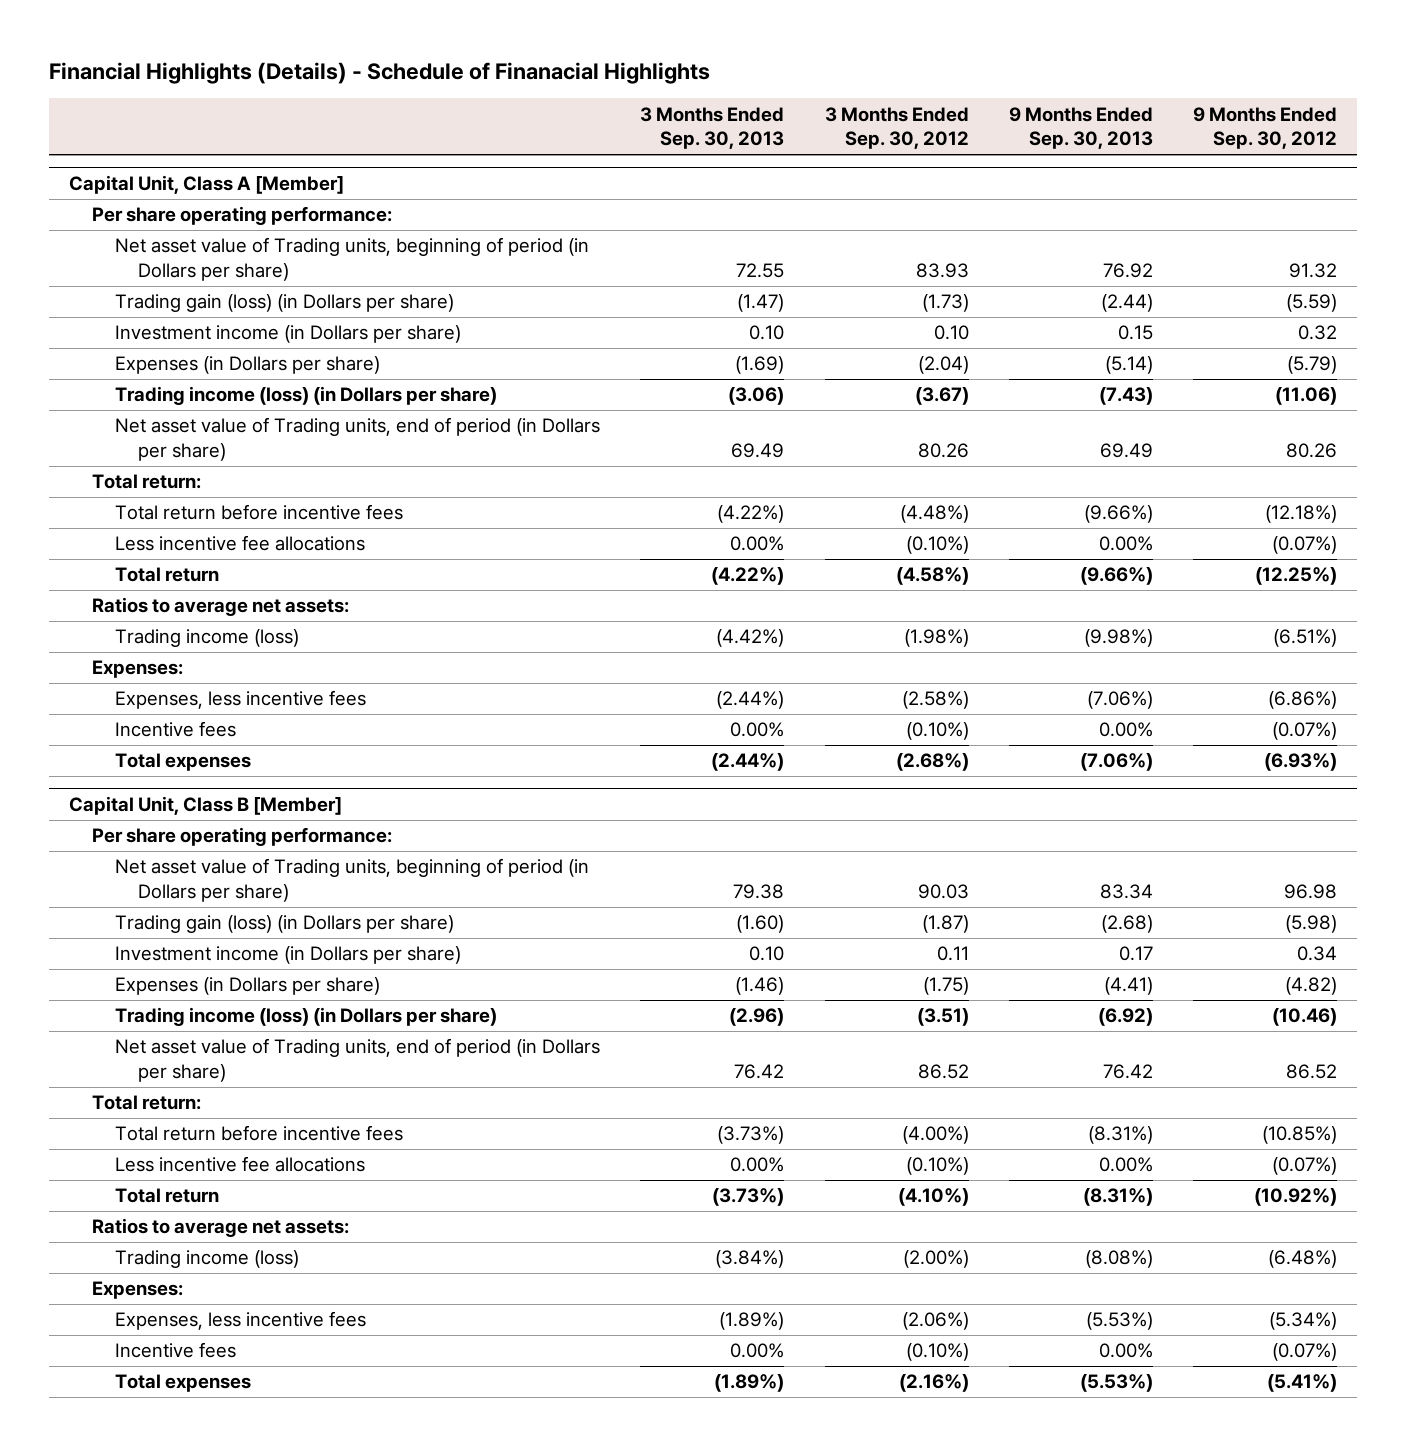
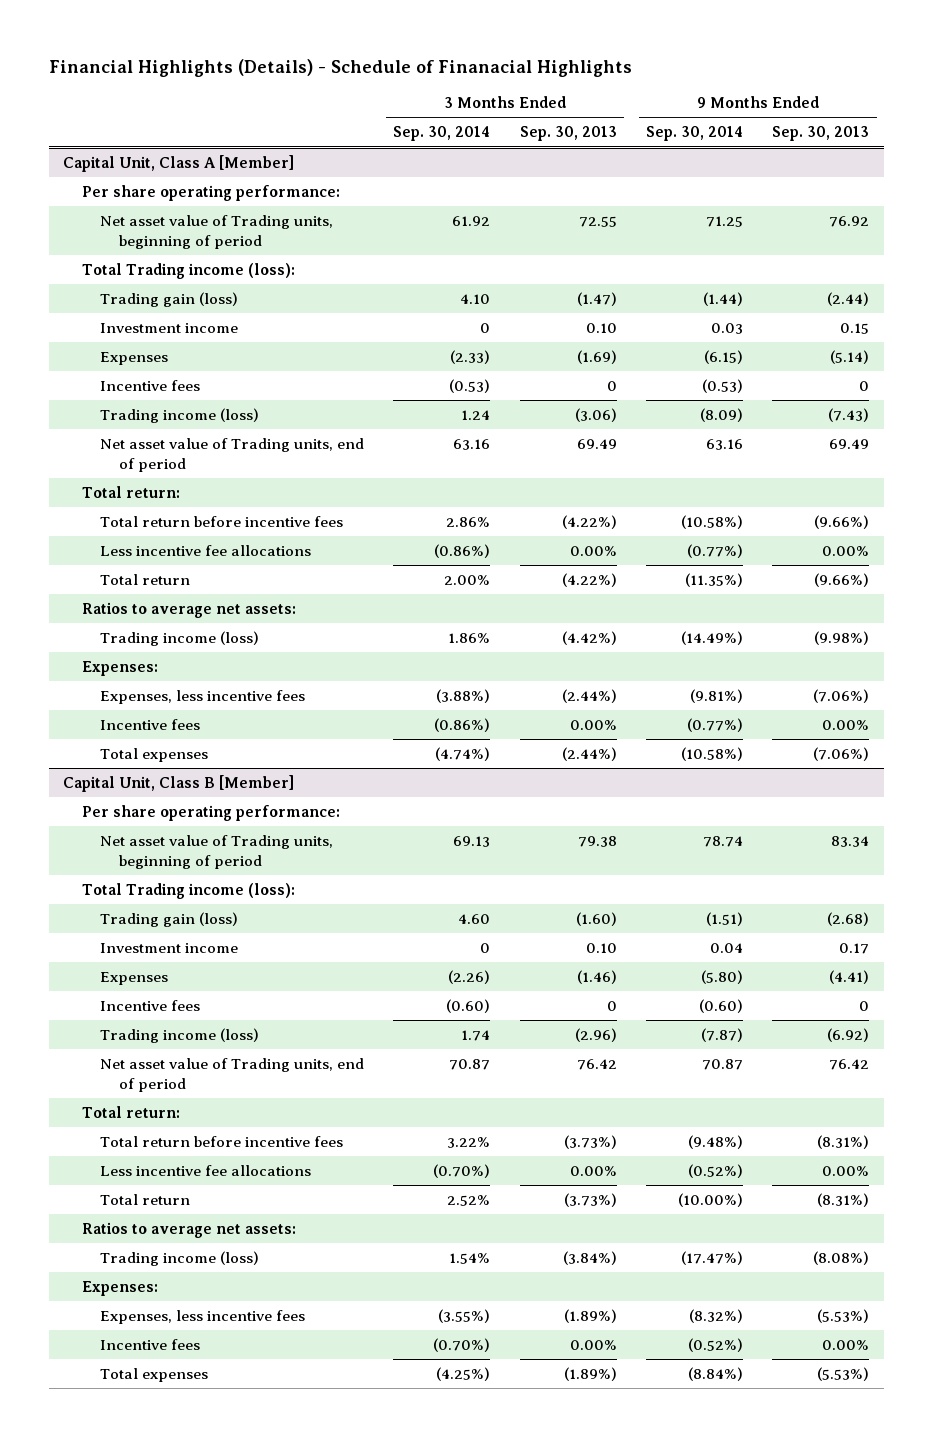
[824,106,969,150] 3 Months Ended Sep. 30, 2012 -> none
[1193,106,1338,150] 9 Months Ended Sep. 30, 2012 -> none
none -> [393,126,491,142] Sep. 30, 2014
none -> [645,126,743,142] Sep. 30, 2014
[115,237,590,282] Net asset value of Trading units, beginning of period (in Dollars per share) -> [100,214,334,249] Net asset value of Trading units, beginning of period
none -> [81,262,295,279] Total Trading income (loss):
[115,294,455,313] Trading gain (loss) (in Dollars per share) -> [100,291,239,307] Trading gain (loss)
[115,325,462,344] Investment income (in Dollars per share) -> [100,322,239,333] Investment income
[115,356,381,375] Expenses (in Dollars per share) -> [100,351,169,365] Expenses
none -> [100,379,201,391] Incentive fees
[115,386,498,406] Trading income (loss) (in Dollars per share) -> [100,407,260,423] Trading income (loss)
[115,417,601,462] Net asset value of Trading units, end of period (in Dollars per share) -> [100,437,365,472] Net asset value of Trading units, end of period
[115,858,590,903] Net asset value of Trading units, beginning of period (in Dollars per share) -> [100,834,334,869] Net asset value of Trading units, beginning of period
none -> [81,882,295,899] Total Trading income (loss):
[115,915,455,934] Trading gain (loss) (in Dollars per share) -> [100,911,239,927] Trading gain (loss)
[115,946,462,965] Investment income (in Dollars per share) -> [100,942,239,953] Investment income
[115,977,381,996] Expenses (in Dollars per share) -> [100,971,169,985] Expenses
none -> [100,999,201,1011] Incentive fees
[115,1007,498,1027] Trading income (loss) (in Dollars per share) -> [100,1027,260,1043] Trading income (loss)
[115,1038,601,1083] Net asset value of Trading units, end of period (in Dollars per share) -> [100,1057,365,1092] Net asset value of Trading units, end of period

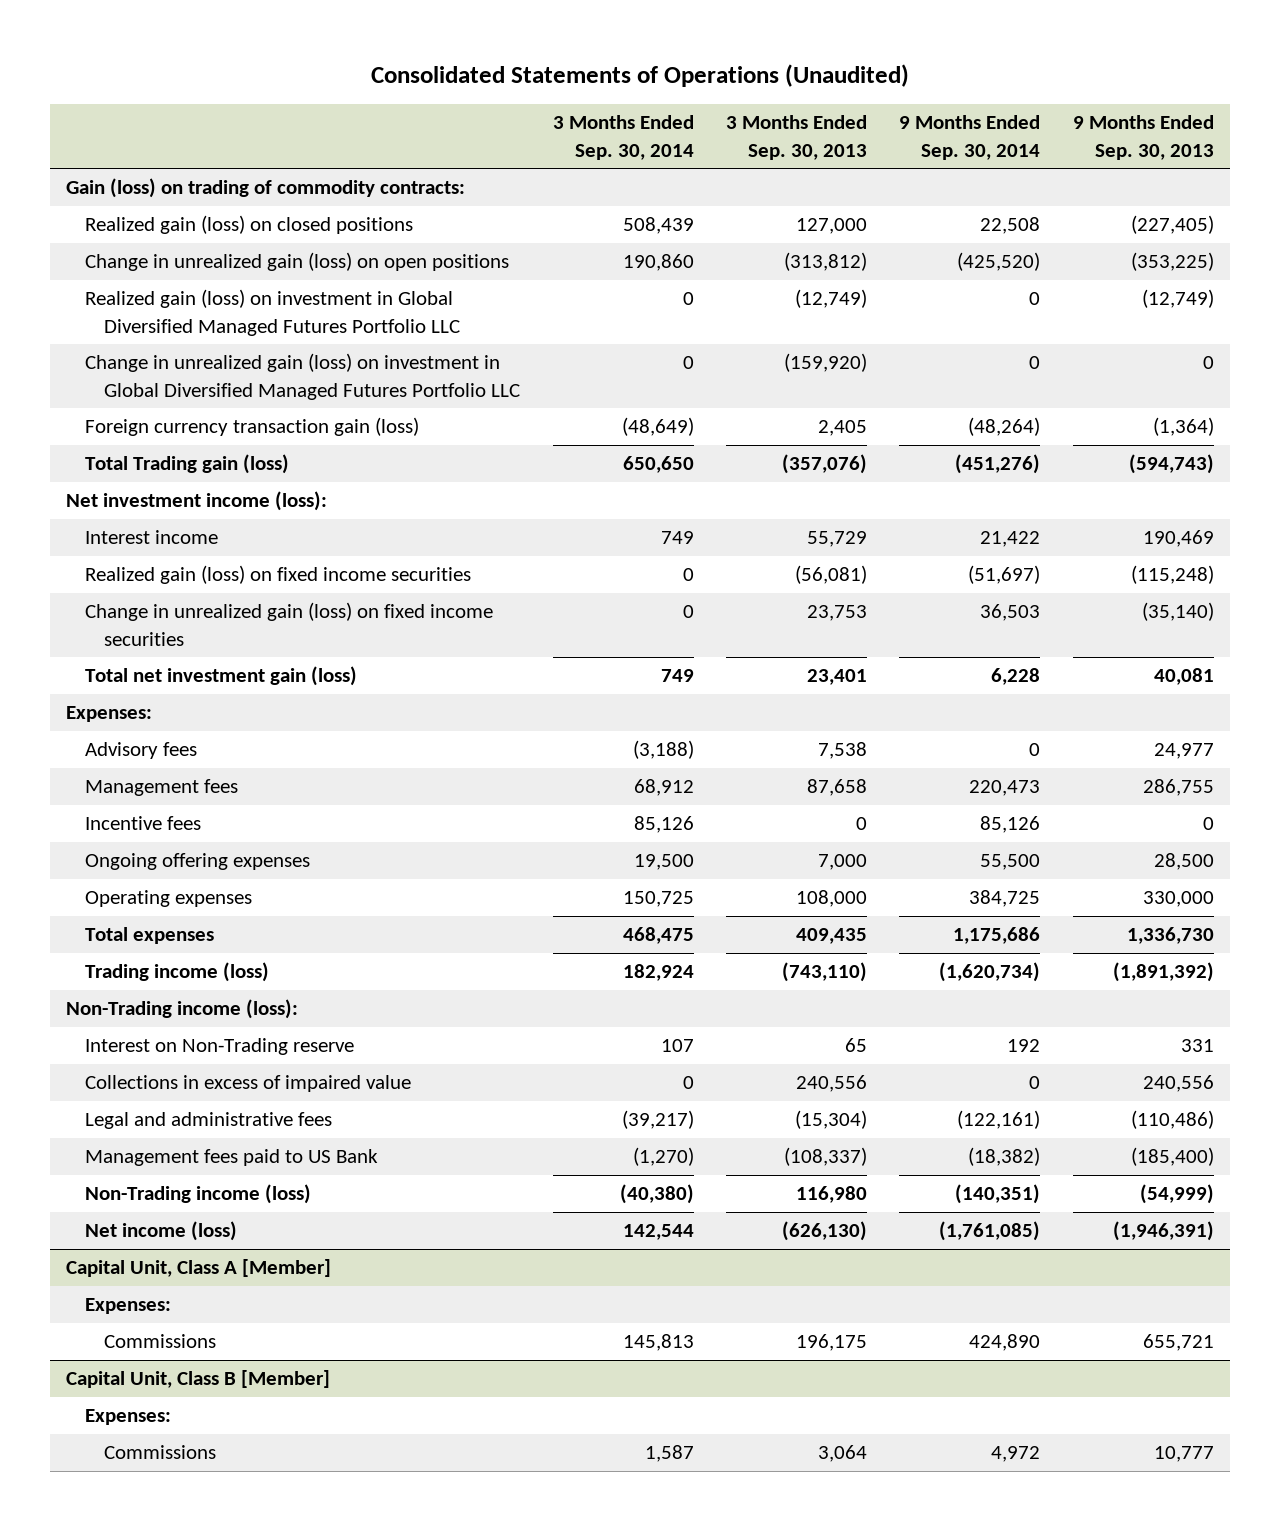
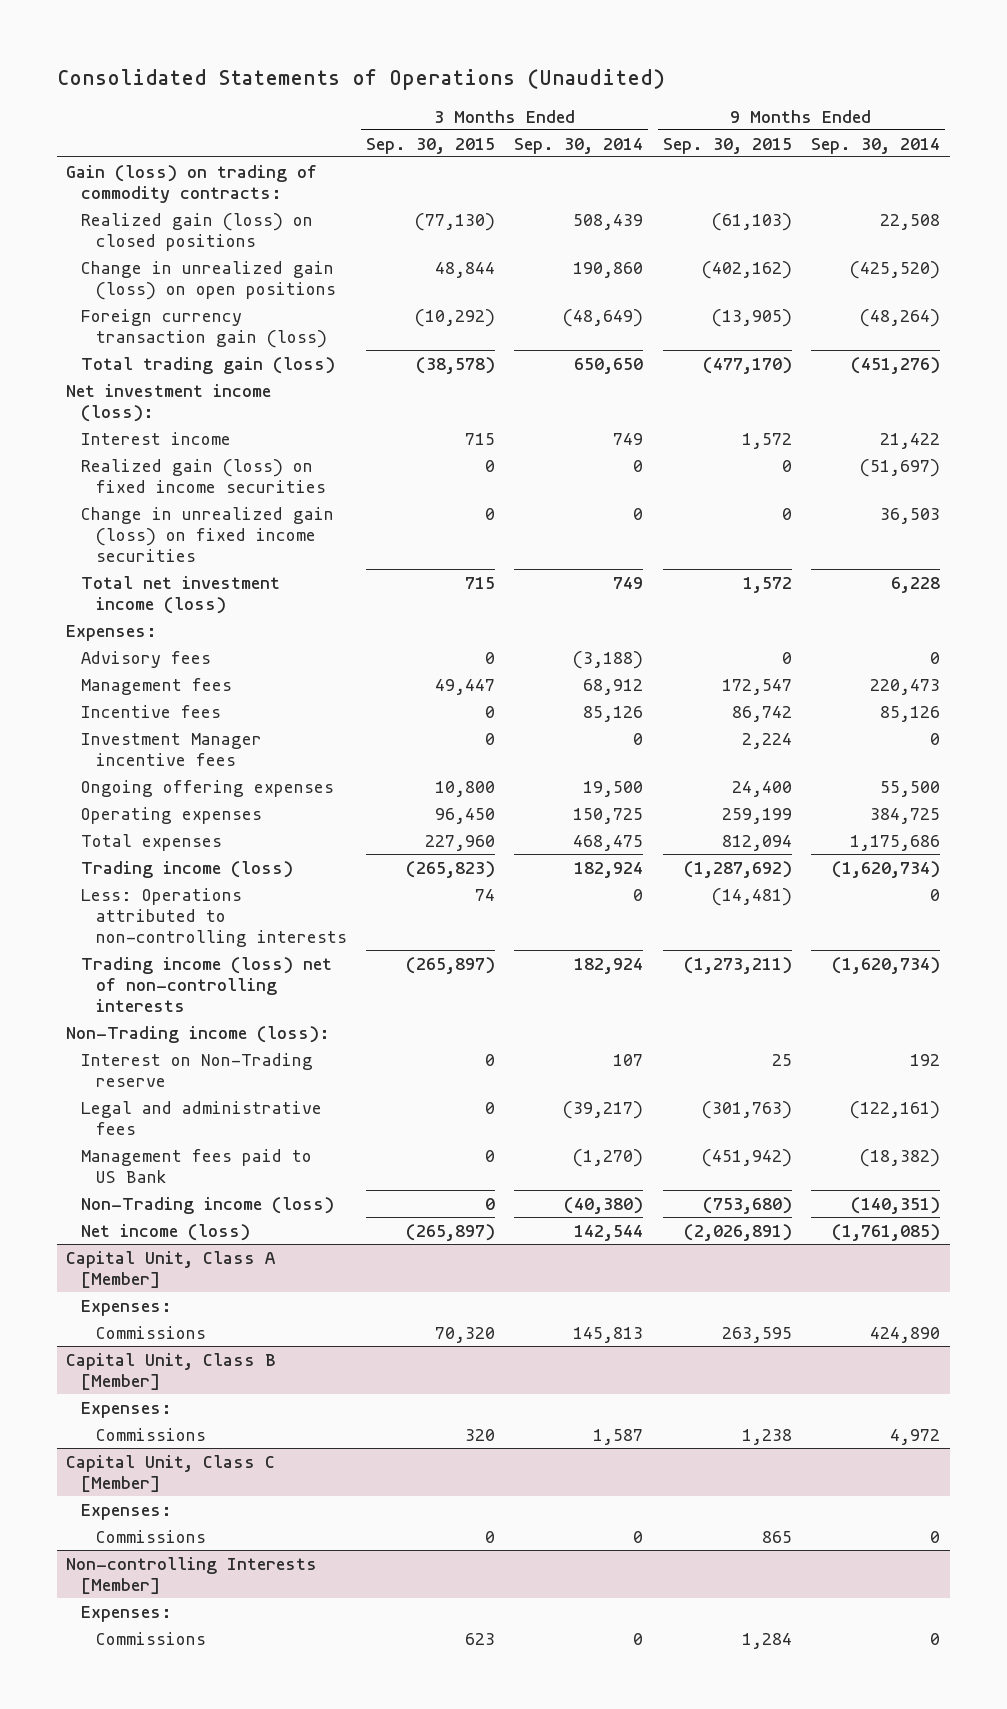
[726,115,868,160] 3 Months Ended Sep. 30, 2013 -> none
[1072,115,1214,160] 9 Months Ended Sep. 30, 2013 -> none
none -> [365,137,495,154] Sep. 30, 2015
none -> [662,137,792,154] Sep. 30, 2015
[85,289,461,336] Realized gain (loss) on investment in Global Diversified Managed Futures Portfolio LLC -> none
[85,353,521,400] Change in unrealized gain (loss) on investment in Global Diversified Managed Futures Portfolio LLC -> none
[85,454,290,475] Total Trading gain (loss) -> [80,356,335,374] Total trading gain (loss)
[85,666,358,687] Total net investment gain (loss) -> [80,575,280,614] Total net investment income (loss)
none -> [80,732,262,766] Investment Manager incentive fees
none -> [80,887,347,947] Less: Operations attributed to non-controlling interests
none -> [80,956,332,1012] Trading income (loss) net of non-controlling interests
[85,1075,412,1093] Collections in excess of impaired value -> none
none -> [66,1454,276,1492] Capital Unit, Class C [Member]
none -> [80,1503,172,1520] Expenses:
none -> [95,1529,206,1543] Commissions
none -> [66,1556,318,1594] Non-controlling Interests [Member]
none -> [80,1605,172,1622] Expenses:
none -> [95,1631,206,1645] Commissions

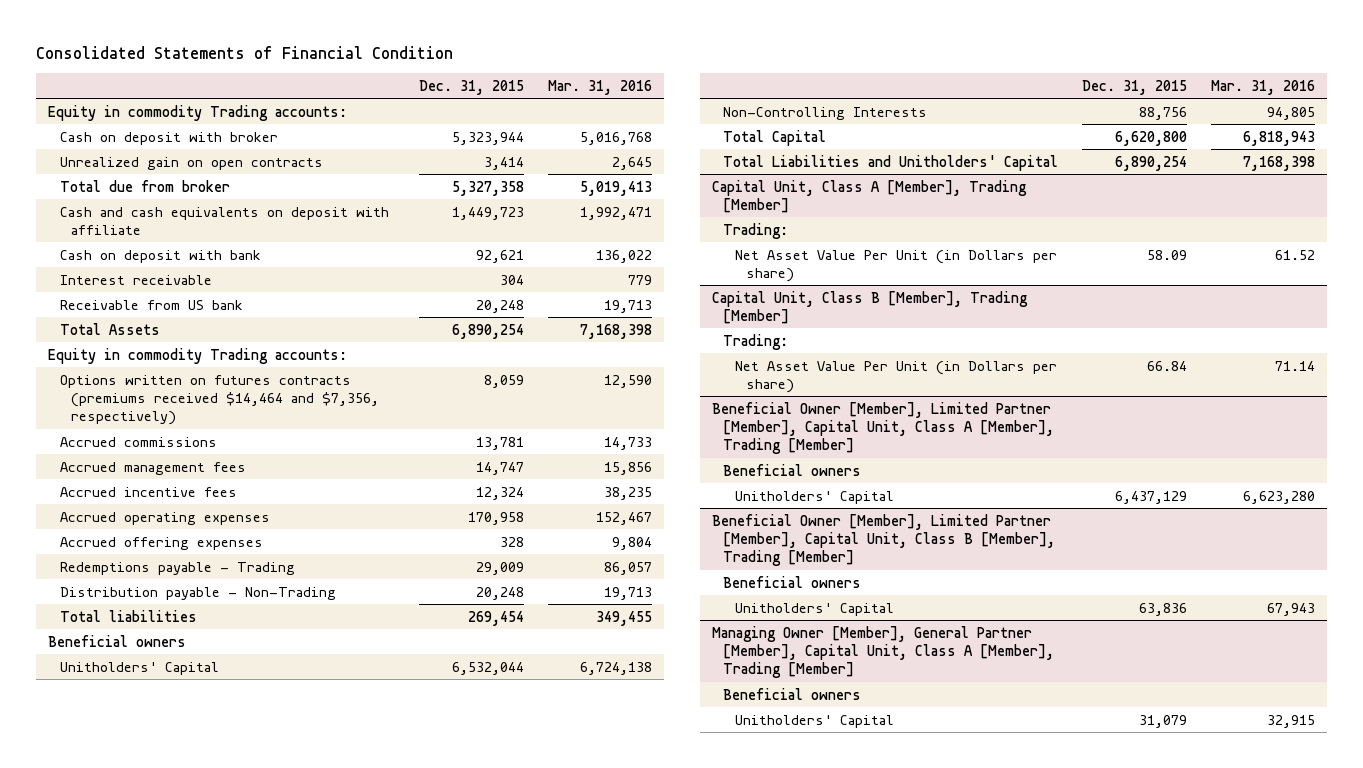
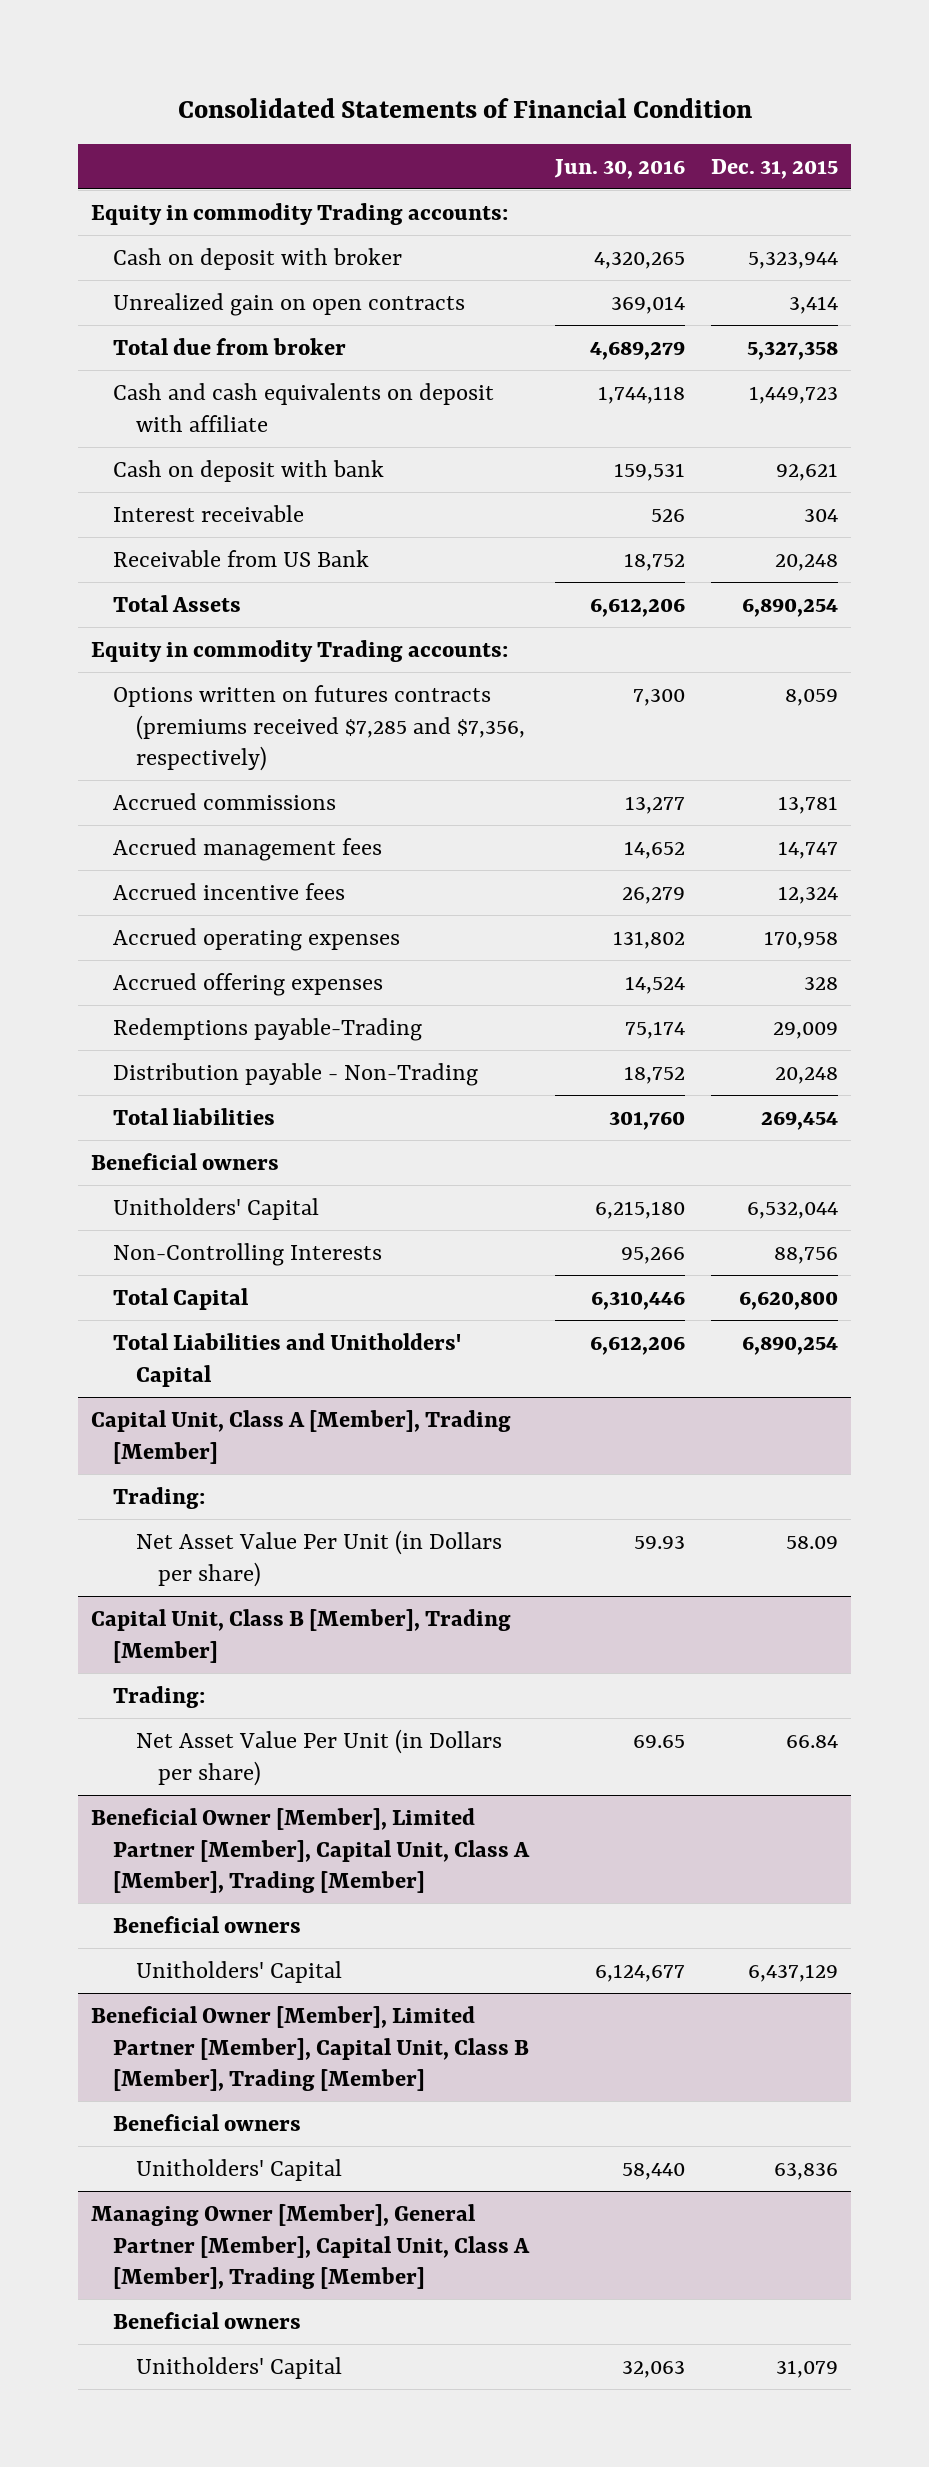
[547,79,652,95] Mar. 31, 2016 -> none
none -> [554,158,686,179] Jun. 30, 2016
[59,299,243,310] Receivable from US bank -> [113,549,370,567] Receivable from US Bank
[59,374,380,426] Options written on futures contracts (premiums received $14,464 and $7,356, respectively) -> [113,684,525,772] Options written on futures contracts (premiums received $7,285 and $7,356, respectively)
[59,561,295,575] Redemptions payable - Trading -> [113,1017,423,1041] Redemptions payable-Trading

